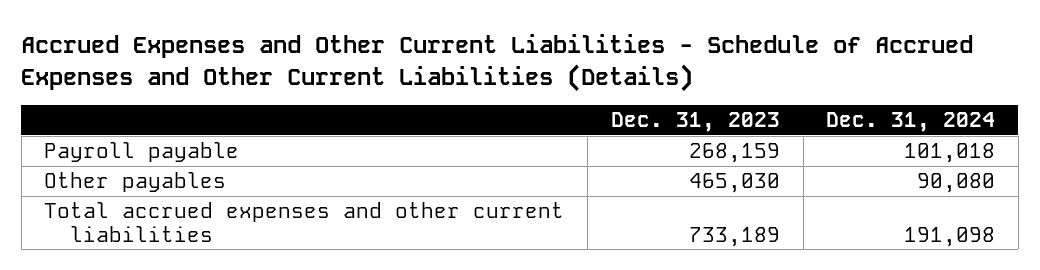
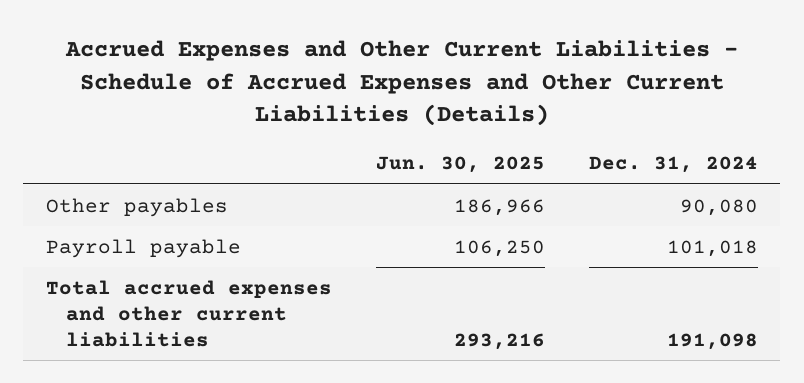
[610,112,780,133] Dec. 31, 2023 -> none
none -> [375,156,545,174] Jun. 30, 2025
[44,141,240,162] Payroll payable -> [45,238,241,258] Payroll payable

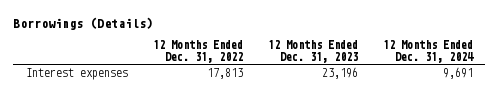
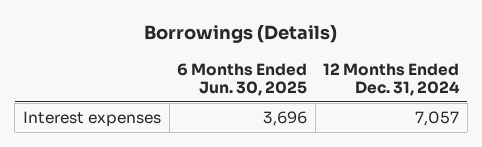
[152,40,243,63] 12 Months Ended Dec. 31, 2022 -> none
[267,40,358,63] 12 Months Ended Dec. 31, 2023 -> none
none -> [177,62,308,96] 6 Months Ended Jun. 30, 2025
[442,67,473,80] 9,691 -> [415,111,460,127] 7,057

